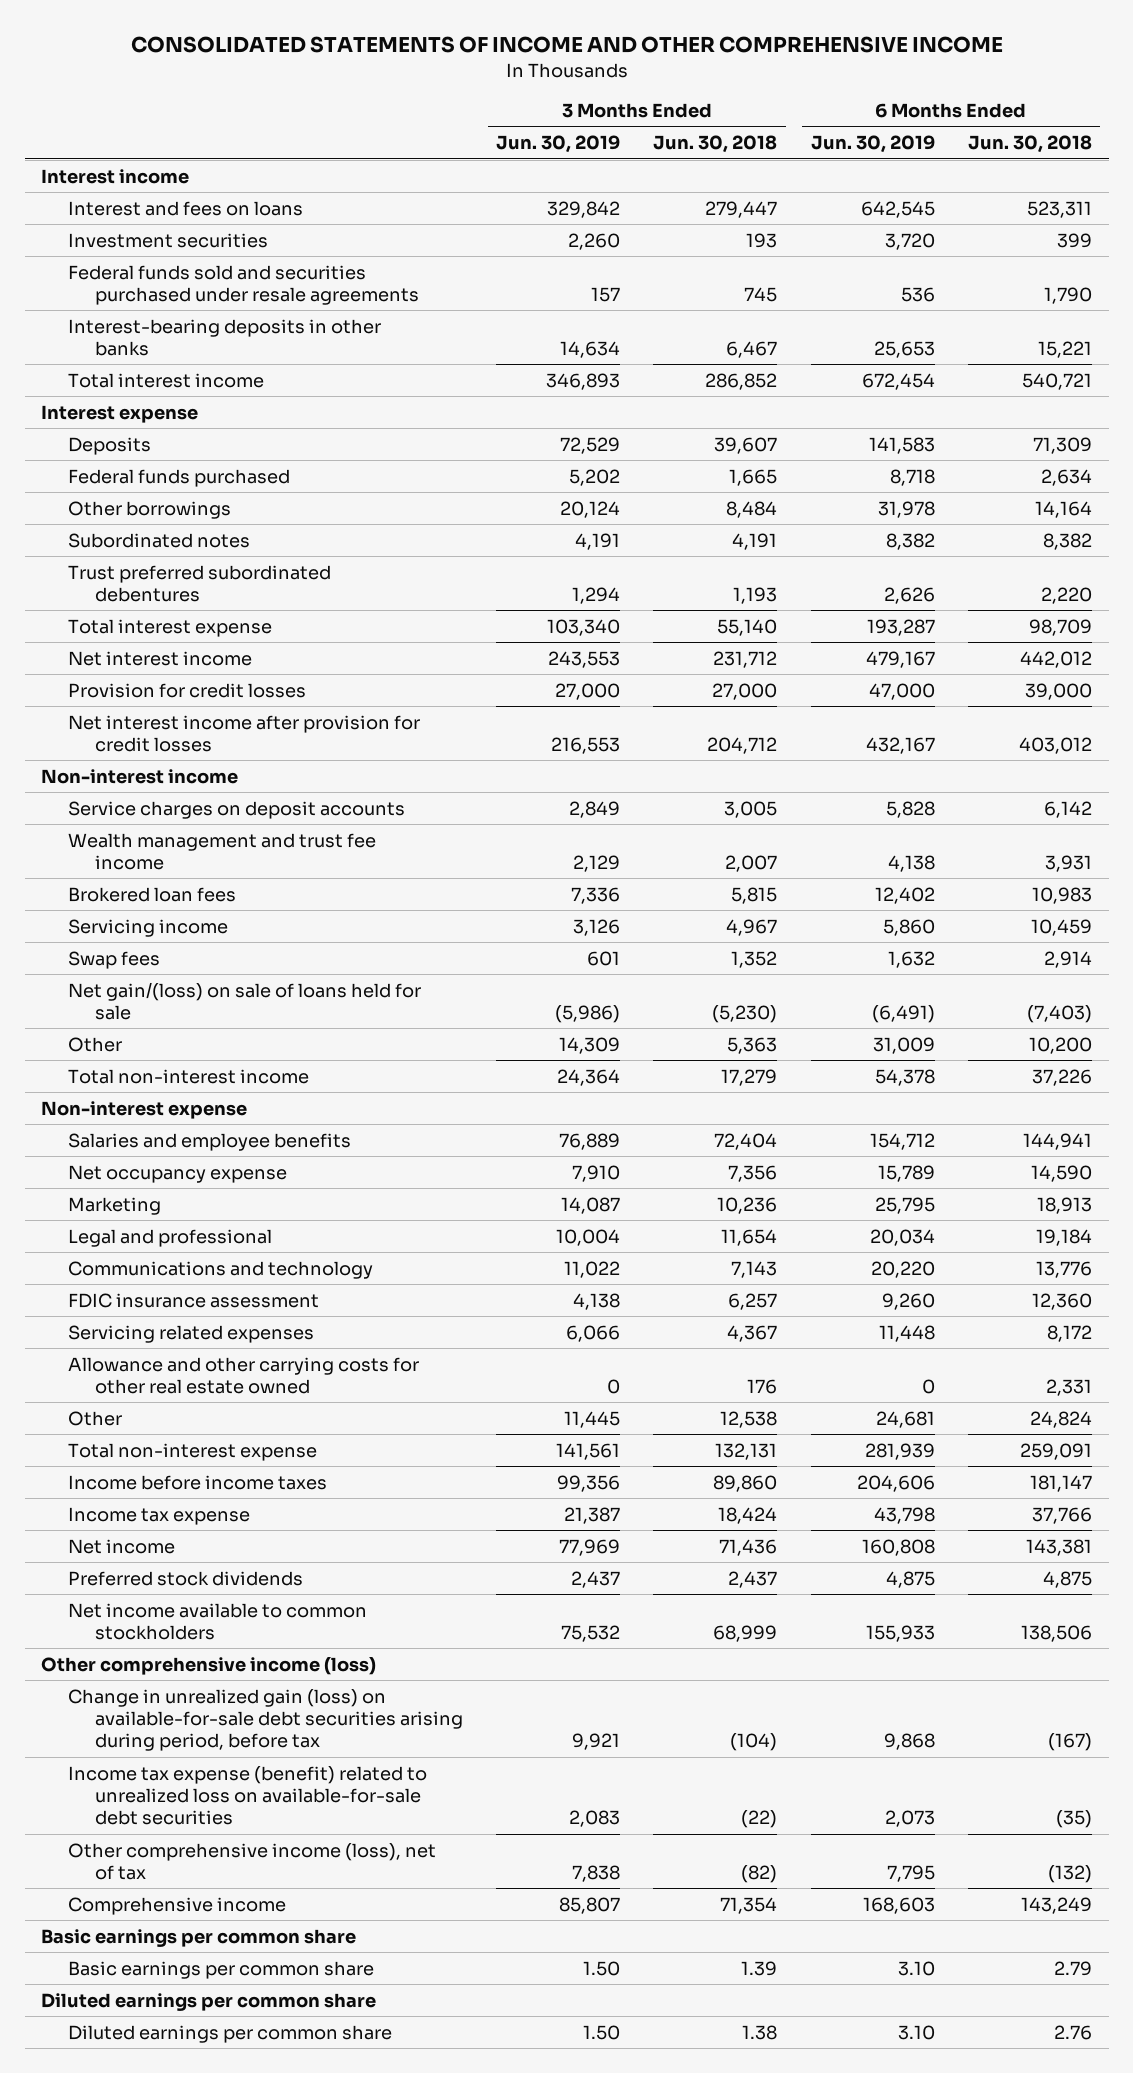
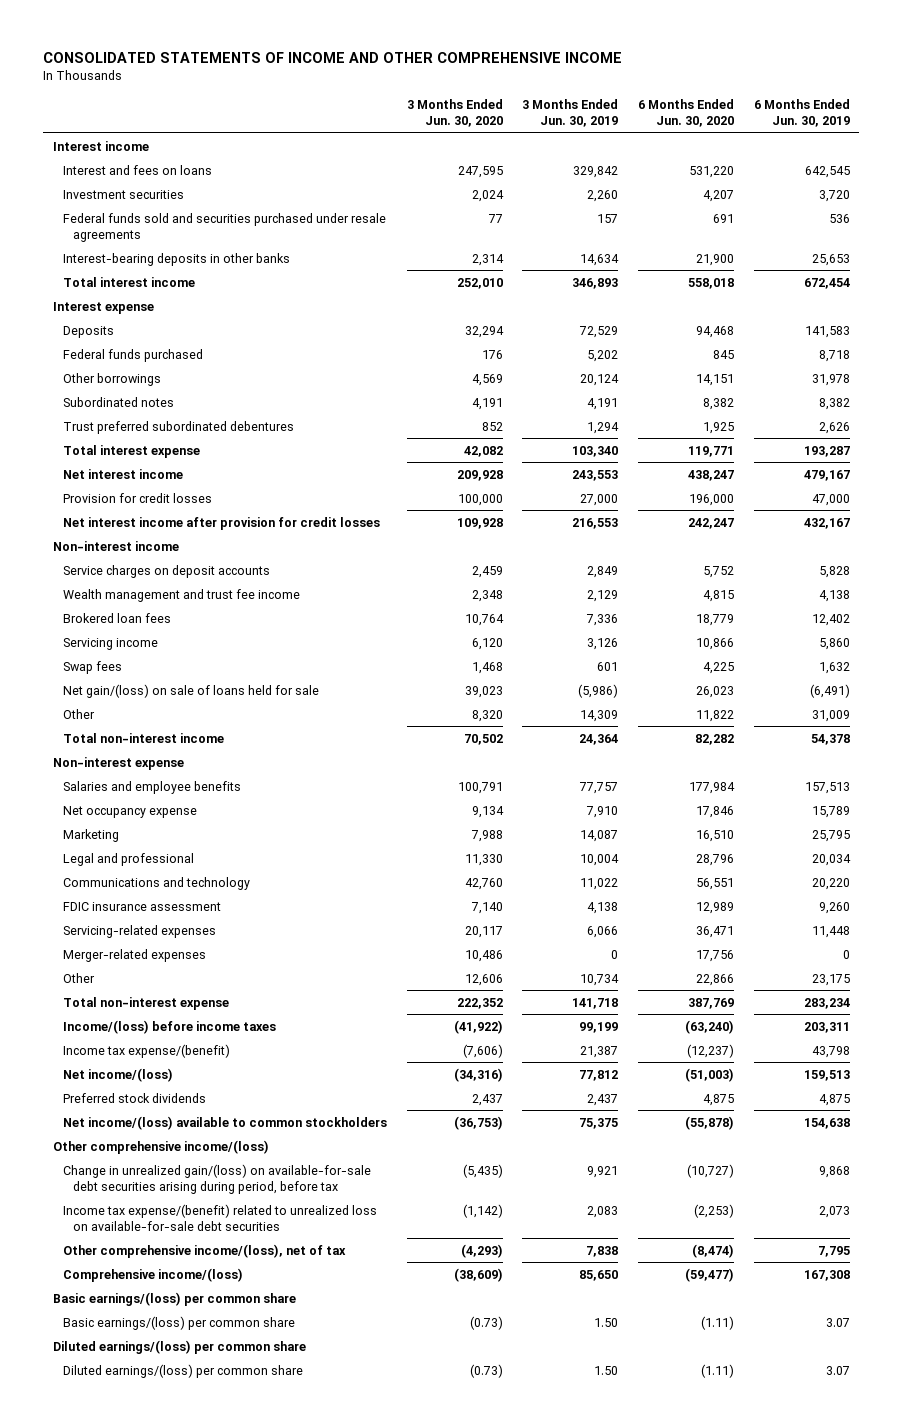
[653,135,778,154] Jun. 30, 2018 -> none
[967,135,1092,154] Jun. 30, 2018 -> none
none -> [406,99,503,128] 3 Months Ended Jun. 30, 2020
none -> [638,99,735,128] 6 Months Ended Jun. 30, 2020
[559,1132,621,1150] 76,889 -> [579,781,619,794] 77,757
[869,1132,935,1150] 154,712 -> [804,781,850,794] 157,513
[68,1356,420,1394] Allowance and other carrying costs for other real estate owned -> none
[68,1324,315,1343] Servicing related expenses -> [63,924,217,938] Servicing-related expenses
none -> [63,948,207,962] Merger-related expenses
[564,1410,621,1428] 11,445 -> [580,973,620,986] 10,734
[875,1410,935,1428] 24,681 -> [811,973,850,986] 23,175
[556,1442,621,1460] 141,561 -> [572,997,619,1009] 141,718
[864,1442,935,1460] 281,939 -> [803,997,850,1009] 283,234
[68,1474,328,1490] Income before income taxes -> [63,1019,277,1034] Income/(loss) before income taxes
[557,1474,621,1492] 99,356 -> [579,1021,619,1033] 99,199
[856,1474,935,1492] 204,606 -> [803,1021,850,1033] 203,311
[68,1506,251,1525] Income tax expense -> [63,1043,231,1058] Income tax expense/(benefit)
[68,1538,176,1554] Net income -> [63,1067,174,1082] Net income/(loss)
[559,1538,621,1556] 77,969 -> [579,1069,619,1081] 77,812
[861,1538,935,1556] 160,808 -> [803,1069,850,1081] 159,513
[68,1602,368,1640] Net income available to common stockholders -> [63,1115,388,1130] Net income/(loss) available to common stockholders
[561,1624,621,1642] 75,532 -> [579,1117,619,1129] 75,375
[865,1624,935,1642] 155,933 -> [803,1117,850,1129] 154,638
[41,1656,377,1675] Other comprehensive income (loss) -> [53,1139,270,1154] Other comprehensive income/(loss)
[68,1688,463,1752] Change in unrealized gain (loss) on available-for-sale debt securities arising during period, before tax -> [63,1163,372,1194] Change in unrealized gain/(loss) on available-for-sale debt securities arising during period, before tax
[68,1765,428,1826] Income tax expense (benefit) related to unrealized loss on available-for-sale debt securities -> [63,1203,378,1231] Income tax expense/(benefit) related to unrealized loss on available-for-sale debt securities
[68,1842,437,1880] Other comprehensive income (loss), net of tax -> [63,1243,347,1258] Other comprehensive income/(loss), net of tax
[68,1896,287,1915] Comprehensive income -> [63,1267,244,1282] Comprehensive income/(loss)
[559,1896,621,1914] 85,807 -> [579,1269,619,1281] 85,650
[862,1896,935,1914] 168,603 -> [803,1269,850,1281] 167,308
[41,1928,357,1947] Basic earnings per common share -> [53,1291,297,1306] Basic earnings/(loss) per common share
[68,1960,375,1979] Basic earnings per common share -> [63,1315,296,1330] Basic earnings/(loss) per common share
[897,1960,935,1976] 3.10 -> [825,1317,850,1327] 3.07
[41,1992,377,2011] Diluted earnings per common share -> [53,1339,307,1354] Diluted earnings/(loss) per common share
[68,2024,393,2043] Diluted earnings per common share -> [63,1363,304,1378] Diluted earnings/(loss) per common share
[897,2024,935,2040] 3.10 -> [825,1365,850,1375] 3.07

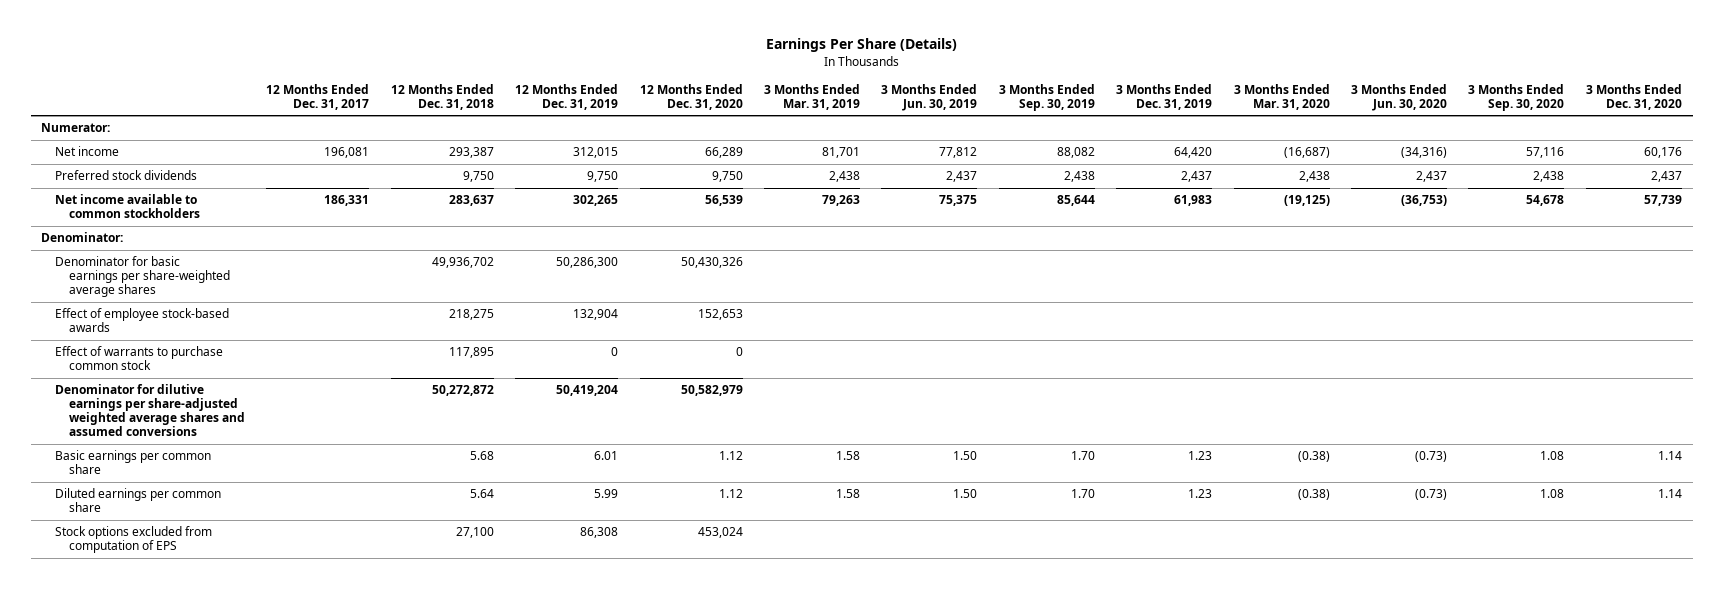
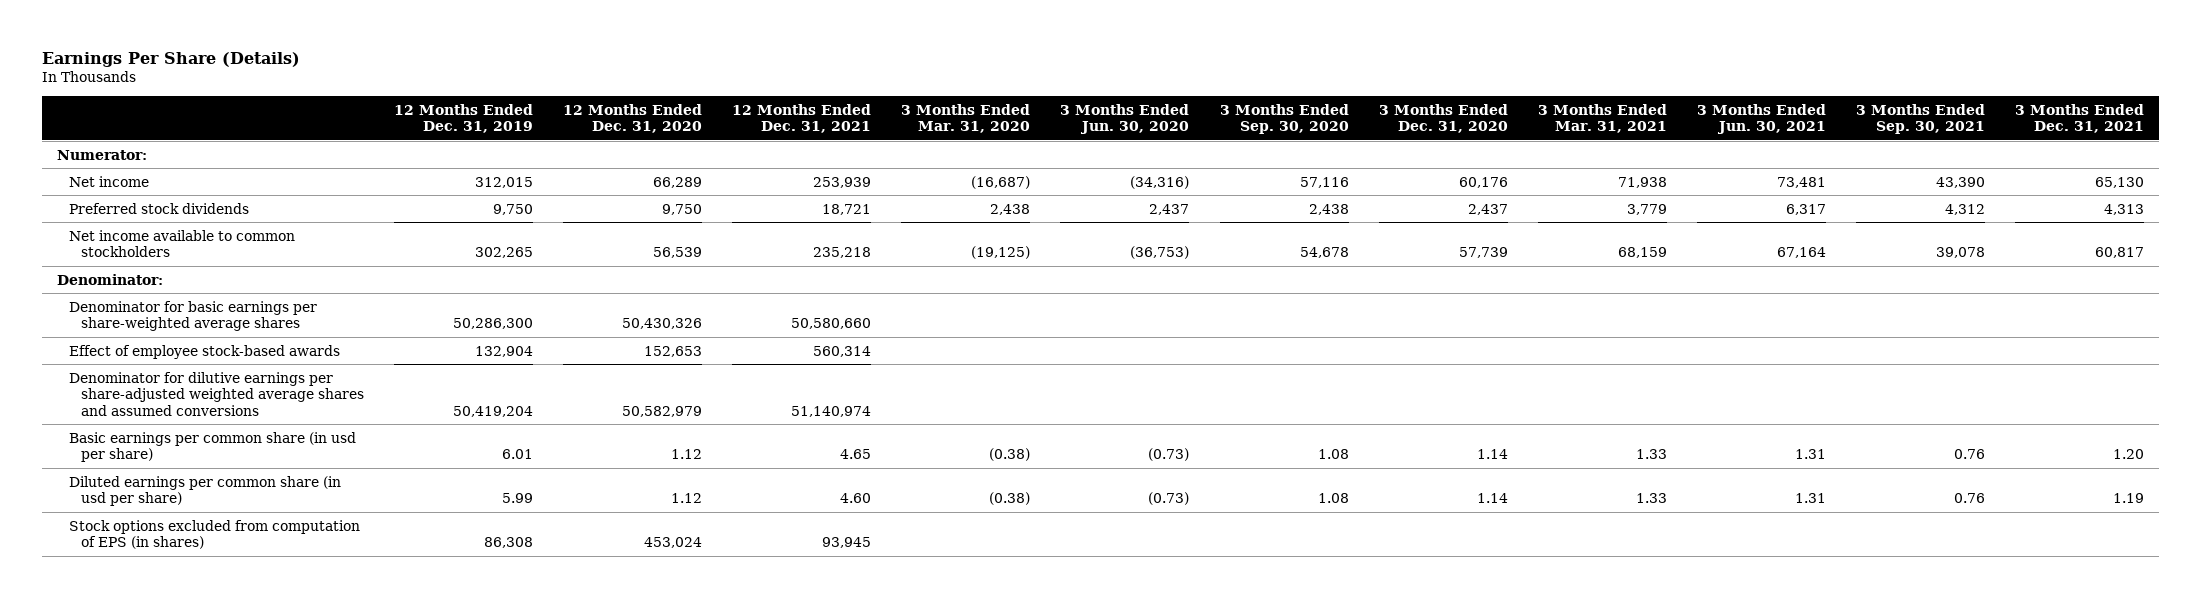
[266,83,370,110] 12 Months Ended Dec. 31, 2017 -> none
[390,83,494,110] 12 Months Ended Dec. 31, 2018 -> none
[763,83,860,110] 3 Months Ended Mar. 31, 2019 -> none
[881,83,978,111] 3 Months Ended Jun. 30, 2019 -> none
[998,83,1095,111] 3 Months Ended Sep. 30, 2019 -> none
[1116,83,1213,110] 3 Months Ended Dec. 31, 2019 -> none
none -> [732,103,872,134] 12 Months Ended Dec. 31, 2021
none -> [1537,103,1667,134] 3 Months Ended Mar. 31, 2021
none -> [1697,103,1827,135] 3 Months Ended Jun. 30, 2021
none -> [1856,103,1986,135] 3 Months Ended Sep. 30, 2021
none -> [2015,103,2145,134] 3 Months Ended Dec. 31, 2021
[55,346,224,371] Effect of warrants to purchase common stock -> none
[55,450,212,475] Basic earnings per common share -> [68,431,356,463] Basic earnings per common share (in usd per share)
[55,488,222,513] Diluted earnings per common share -> [68,475,341,507] Diluted earnings per common share (in usd per share)
[55,526,213,554] Stock options excluded from computation of EPS -> [68,519,360,550] Stock options excluded from computation of EPS (in shares)

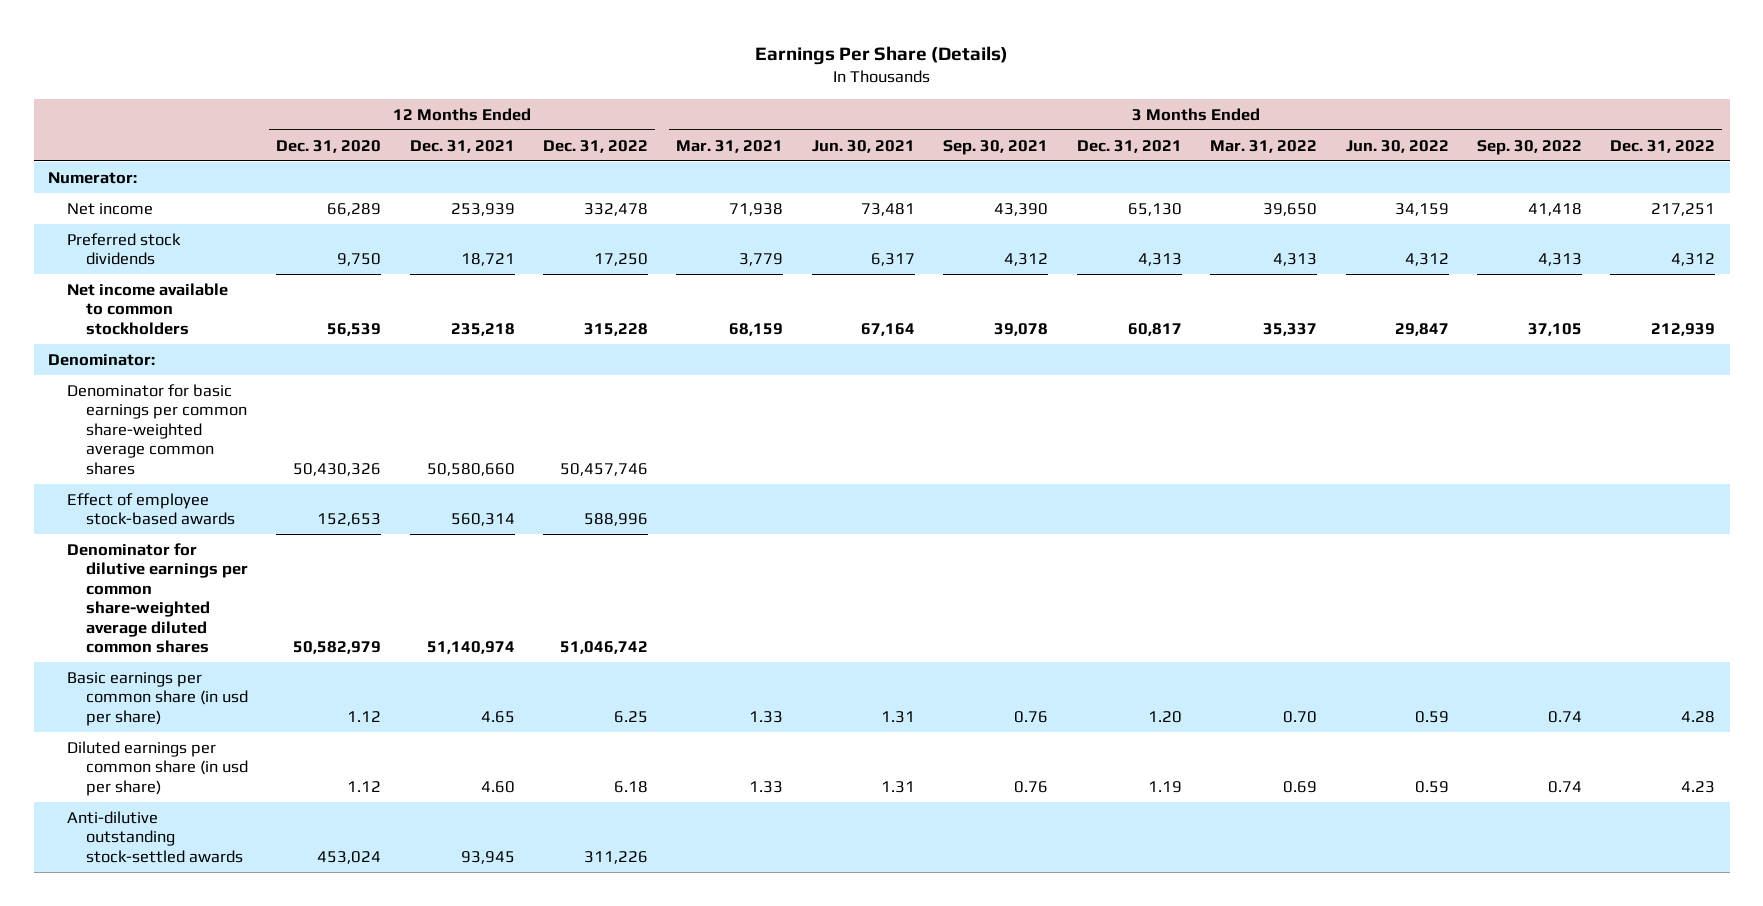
[393,103,533,134] 12 Months Ended Dec. 31, 2019 -> none
[901,103,1031,134] 3 Months Ended Mar. 31, 2020 -> none
[1060,103,1190,135] 3 Months Ended Jun. 30, 2020 -> none
[1219,103,1349,135] 3 Months Ended Sep. 30, 2020 -> none
[1378,103,1508,134] 3 Months Ended Dec. 31, 2020 -> none
none -> [543,139,649,153] Dec. 31, 2022
none -> [1210,139,1318,153] Mar. 31, 2022
none -> [1345,139,1449,153] Jun. 30, 2022
none -> [1476,139,1582,155] Sep. 30, 2022
none -> [1610,139,1716,153] Dec. 31, 2022
[68,300,317,332] Denominator for basic earnings per share-weighted average shares -> [66,383,247,475] Denominator for basic earnings per common share-weighted average common shares
[68,371,364,416] Denominator for dilutive earnings per share-adjusted weighted average shares and assumed conversions -> [66,542,248,654] Denominator for dilutive earnings per common share-weighted average diluted common shares
[68,519,360,550] Stock options excluded from computation of EPS (in shares) -> [66,810,243,863] Anti-dilutive outstanding stock-settled awards

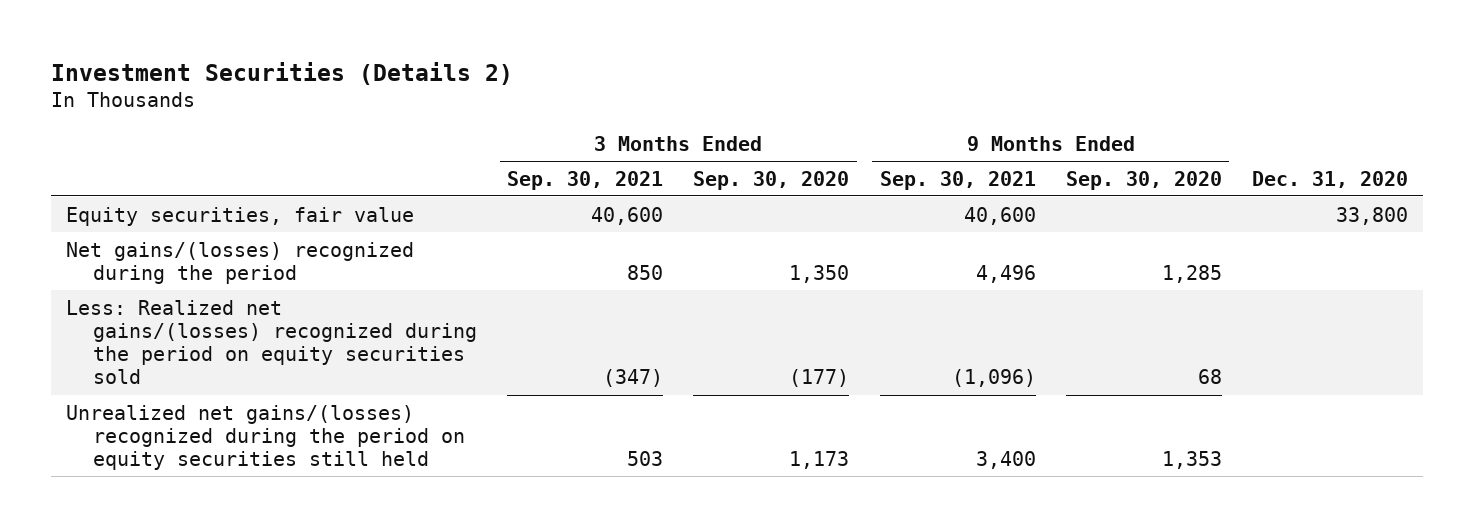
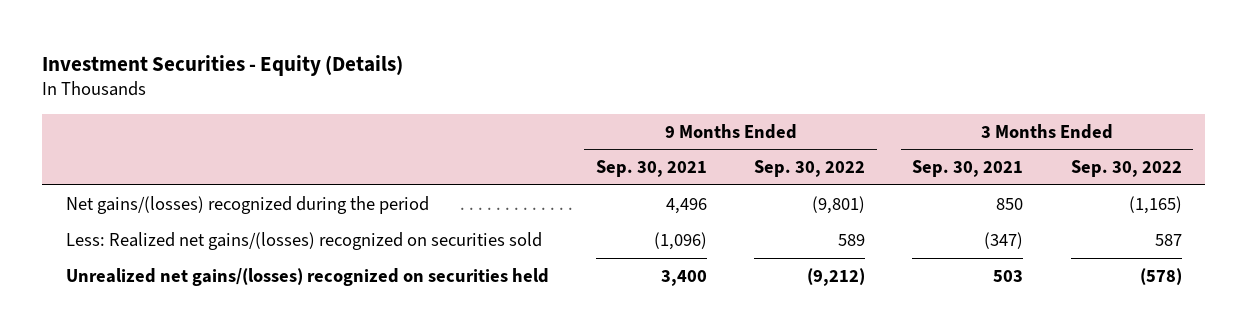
[50,61,513,85] Investment Securities (Details 2) -> [42,54,404,76] Investment Securities - Equity (Details)
[693,170,850,190] Sep. 30, 2020 -> none
[1065,170,1222,190] Sep. 30, 2020 -> none
[1251,170,1408,188] Dec. 31, 2020 -> none
none -> [754,160,866,178] Sep. 30, 2022
none -> [1070,160,1182,178] Sep. 30, 2022
[65,206,414,226] Equity securities, fair value -> none
[65,299,477,385] Less: Realized net gains/(losses) recognized during the period on equity securities sold -> [65,231,542,250] Less: Realized net gains/(losses) recognized on securities sold
[65,404,465,471] Unrealized net gains/(losses) recognized during the period on equity securities still held -> [65,267,549,286] Unrealized net gains/(losses) recognized on securities held

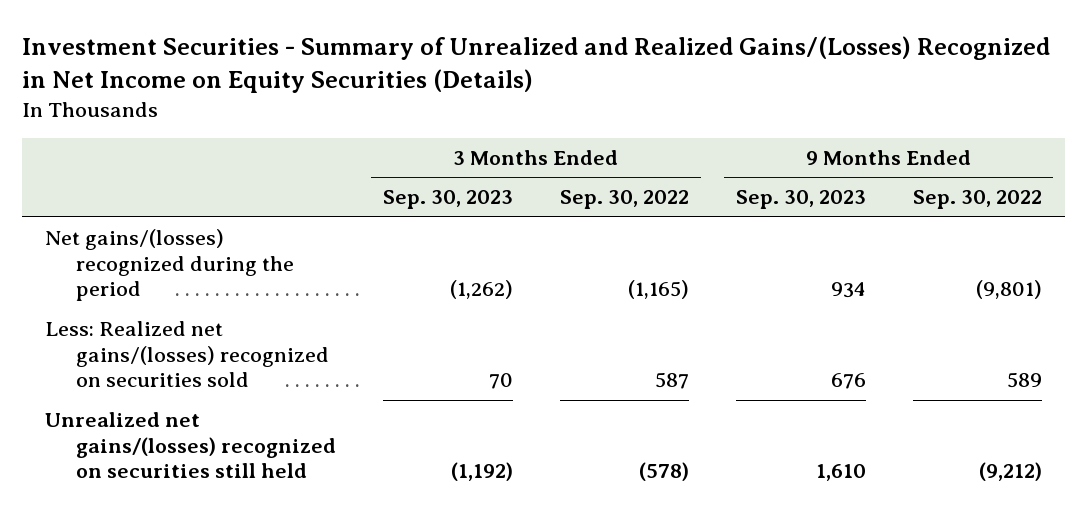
[42,54,404,76] Investment Securities - Equity (Details) -> [21,35,1050,93] Investment Securities - Summary of Unrealized and Realized Gains/(Losses) Recognized in Net Income on Equity Securities (Details)
[596,160,708,178] Sep. 30, 2021 -> none
[912,160,1024,178] Sep. 30, 2021 -> none
none -> [383,190,514,210] Sep. 30, 2023
none -> [735,190,866,210] Sep. 30, 2023
[65,267,549,286] Unrealized net gains/(losses) recognized on securities held -> [45,411,337,479] Unrealized net gains/(losses) recognized on securities still held

